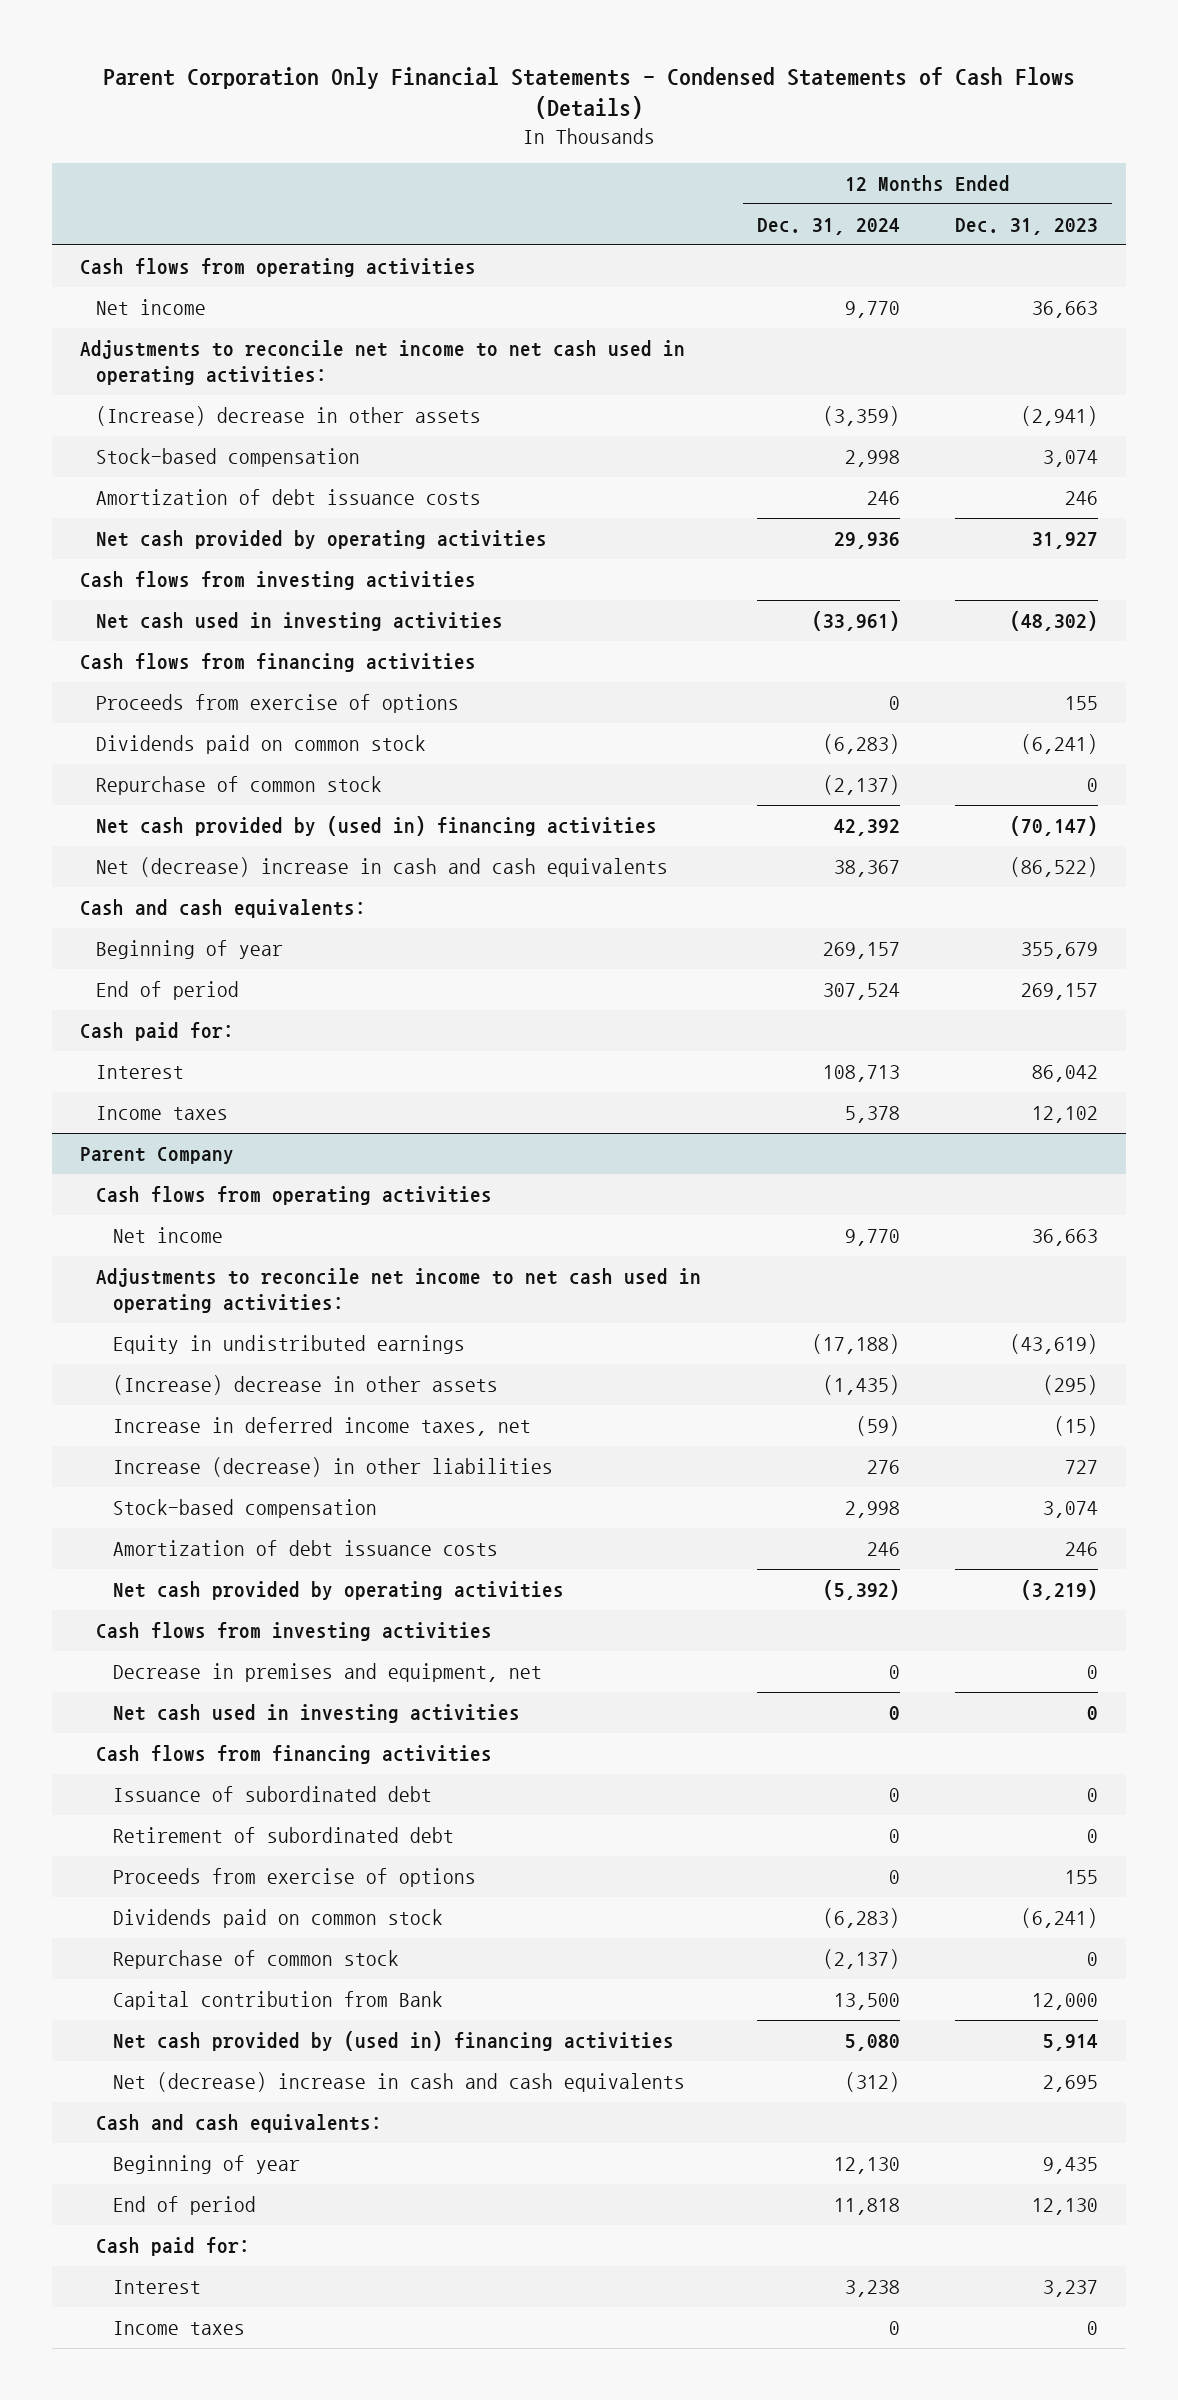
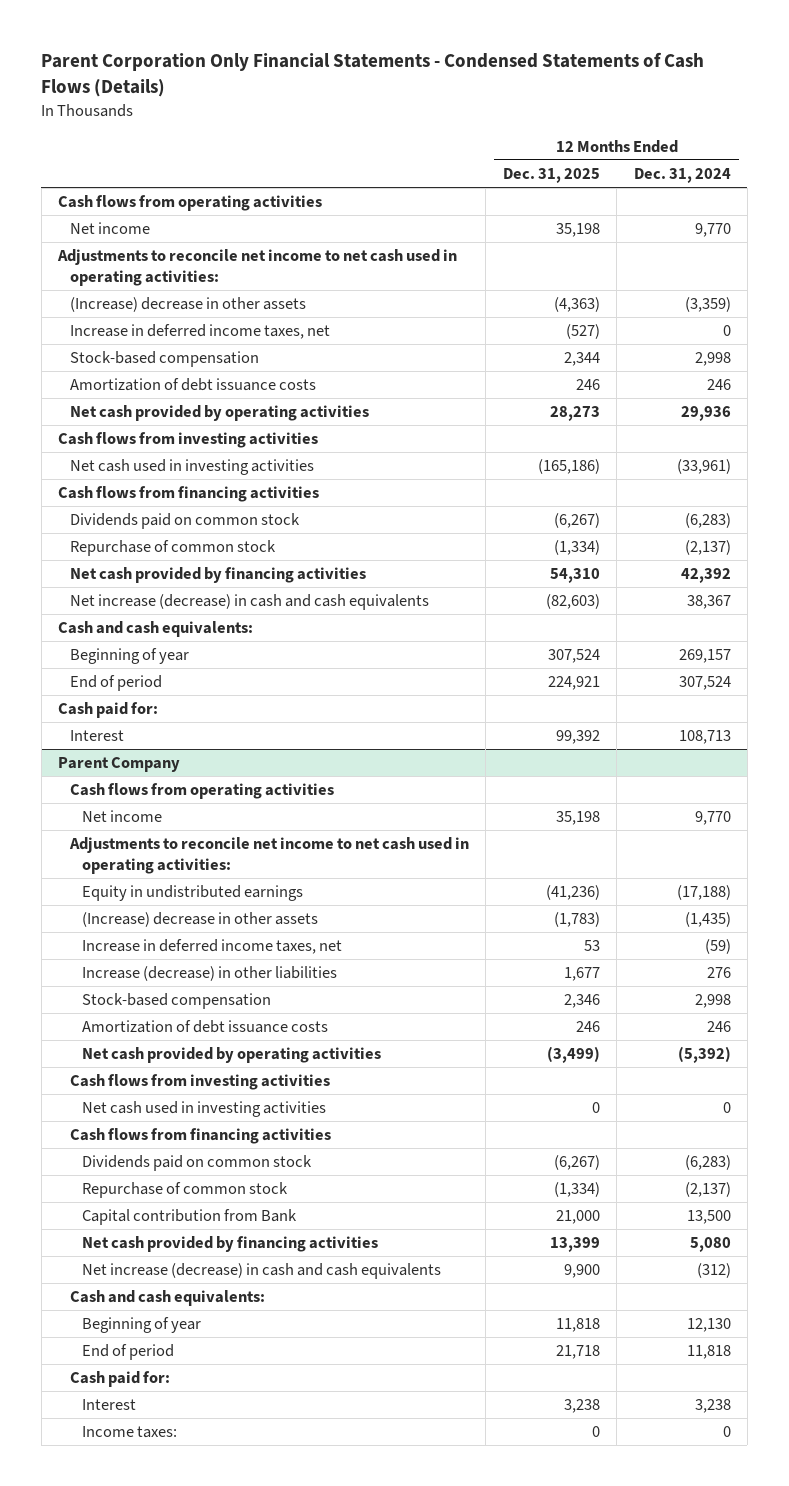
[955,217,1099,235] Dec. 31, 2023 -> none
none -> [502,168,600,184] Dec. 31, 2025
none -> [70,324,331,340] Increase in deferred income taxes, net
[96,693,460,713] Proceeds from exercise of options -> none
[96,815,658,836] Net cash provided by (used in) financing activities -> [70,567,367,584] Net cash provided by financing activities
[96,856,669,877] Net (decrease) increase in cash and cash equivalents -> [70,594,430,611] Net increase (decrease) in cash and cash equivalents
[96,1105,229,1120] Income taxes -> none
[112,1662,542,1682] Decrease in premises and equipment, net -> none
[112,1785,432,1802] Issuance of subordinated debt -> none
[112,1826,454,1843] Retirement of subordinated debt -> none
[112,1867,476,1887] Proceeds from exercise of options -> none
[112,2030,674,2051] Net cash provided by (used in) financing activities -> [82,1236,379,1253] Net cash provided by financing activities
[112,2071,685,2092] Net (decrease) increase in cash and cash equivalents -> [82,1263,442,1280] Net increase (decrease) in cash and cash equivalents
[112,2320,245,2335] Income taxes -> [82,1426,178,1439] Income taxes:

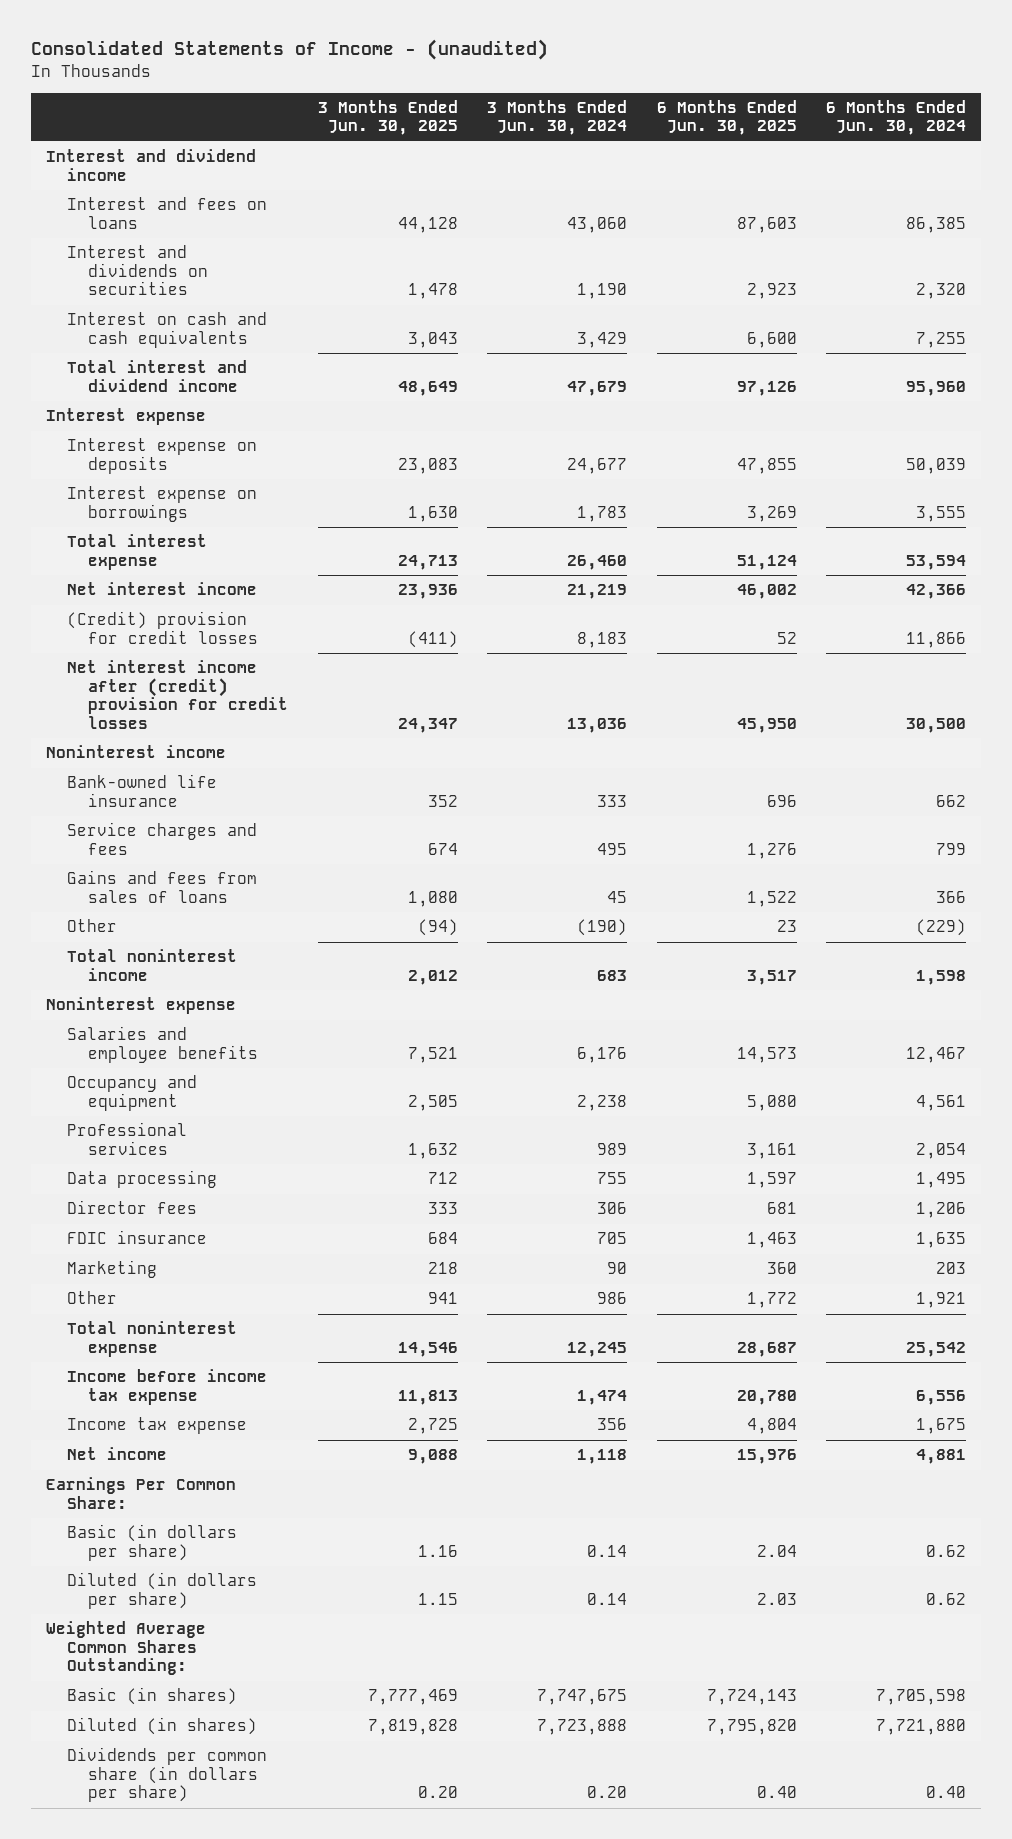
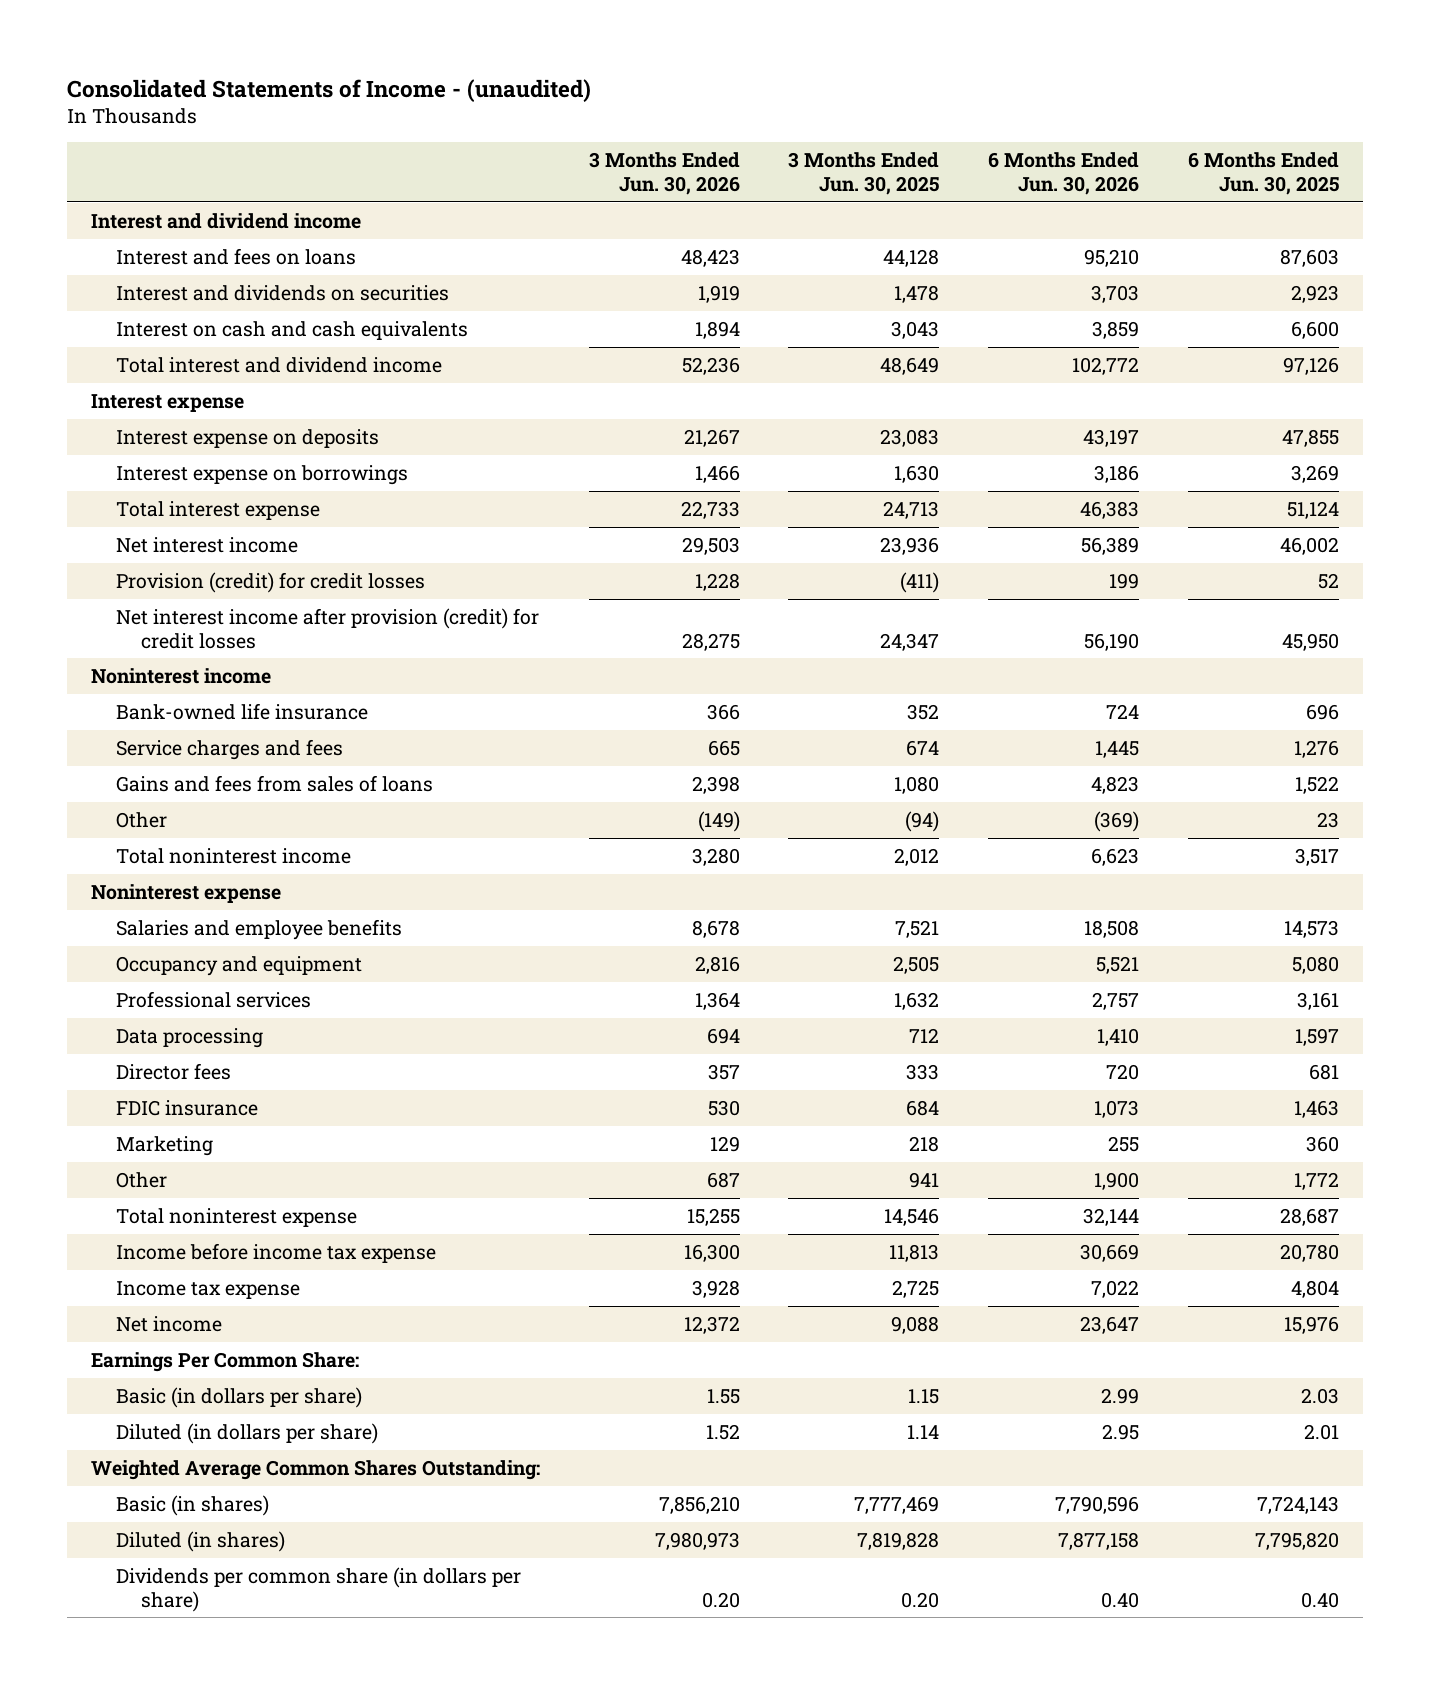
[487,100,628,136] 3 Months Ended Jun. 30, 2024 -> none
[826,100,967,136] 6 Months Ended Jun. 30, 2024 -> none
none -> [588,152,740,195] 3 Months Ended Jun. 30, 2026
none -> [988,152,1140,195] 6 Months Ended Jun. 30, 2026
[66,611,259,644] (Credit) provision for credit losses -> [115,571,425,593] Provision (credit) for credit losses
[66,660,289,729] Net interest income after (credit) provision for credit losses -> [115,607,539,649] Net interest income after provision (credit) for credit losses
[417,1544,458,1557] 1.16 -> [908,1388,940,1404] 1.15
[756,1544,797,1557] 2.04 -> [1300,1387,1339,1404] 2.03
[417,1592,458,1605] 1.15 -> [907,1424,940,1439] 1.14
[756,1592,797,1605] 2.03 -> [1303,1423,1339,1440] 2.01

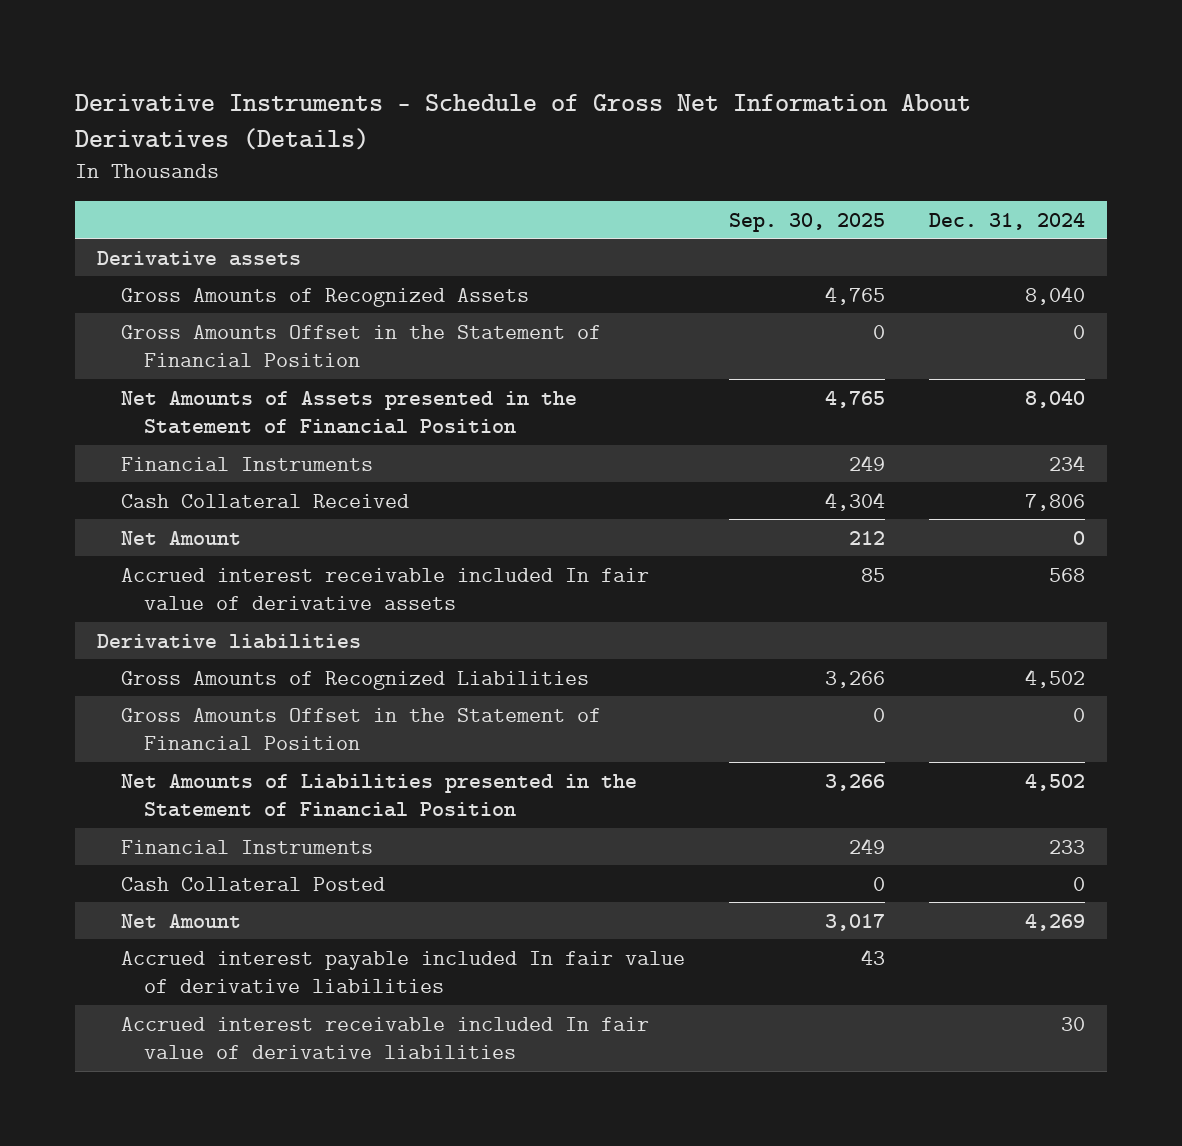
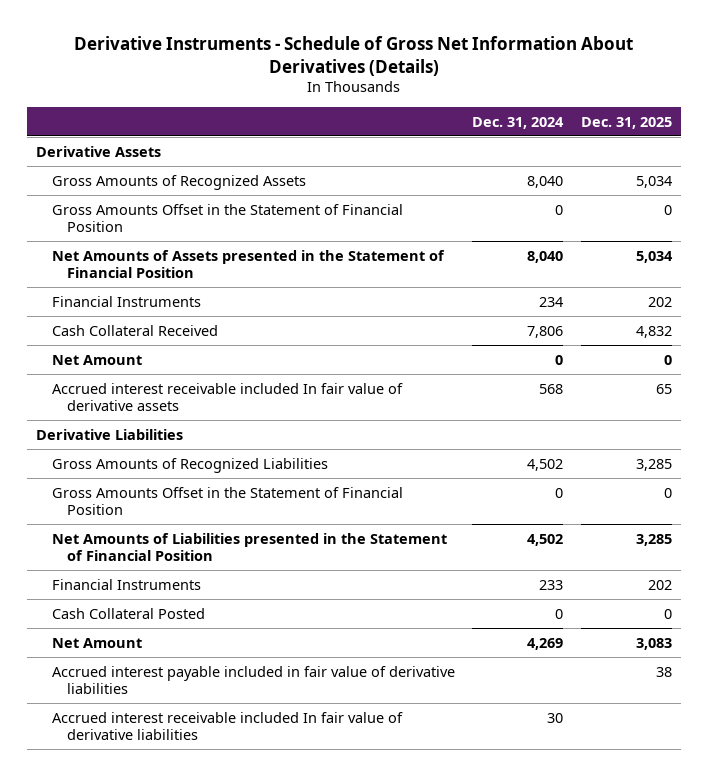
[728,212,885,232] Sep. 30, 2025 -> none
none -> [580,116,672,129] Dec. 31, 2025
[97,250,302,266] Derivative assets -> [35,145,161,157] Derivative Assets
[97,633,362,649] Derivative liabilities -> [35,428,183,440] Derivative Liabilities
[120,950,685,994] Accrued interest payable included In fair value of derivative liabilities -> [51,665,455,694] Accrued interest payable included in fair value of derivative liabilities

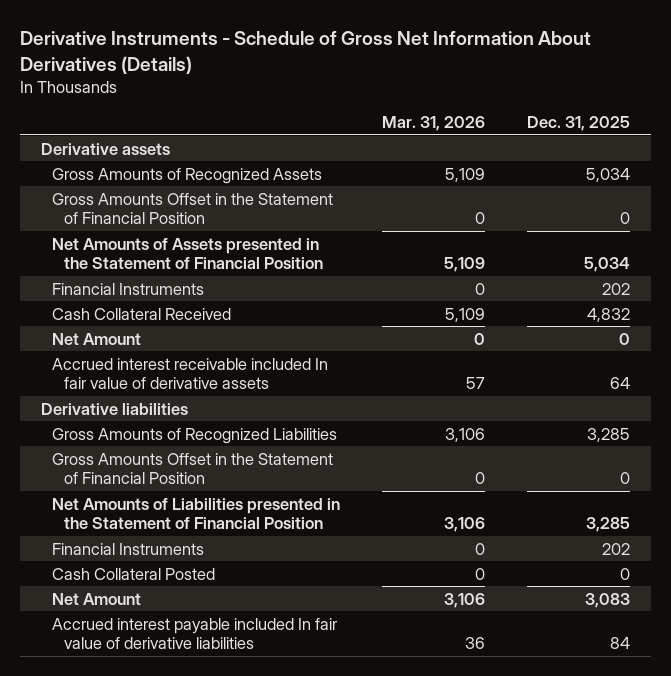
[472,116,565,129] Dec. 31, 2024 -> none
none -> [382,116,486,132] Mar. 31, 2026
[35,145,161,157] Derivative Assets -> [40,142,170,155] Derivative assets
[655,383,672,394] 65 -> [610,377,631,390] 64
[35,428,183,440] Derivative Liabilities -> [40,402,188,415] Derivative liabilities
[51,711,403,740] Accrued interest receivable included In fair value of derivative liabilities -> none
[51,665,455,694] Accrued interest payable included in fair value of derivative liabilities -> [52,617,338,650] Accrued interest payable included In fair value of derivative liabilities
[655,666,672,677] 38 -> [610,637,631,650] 84

